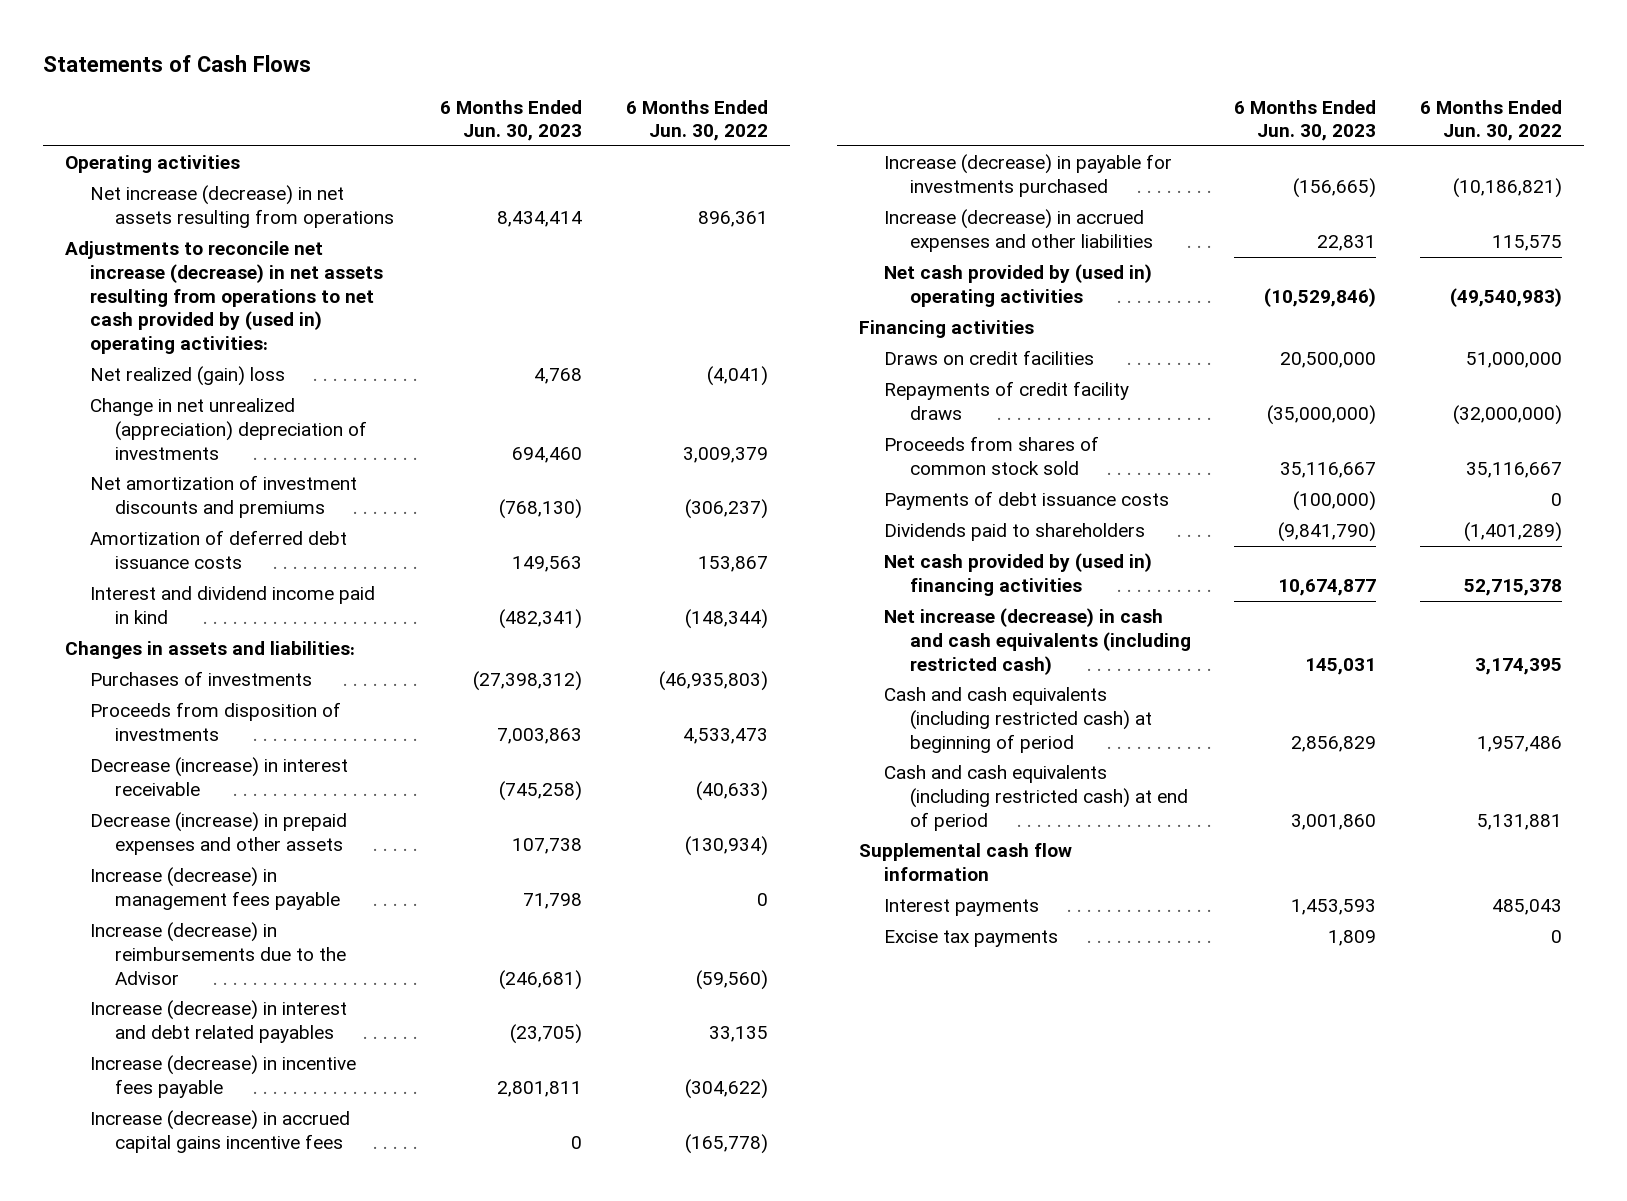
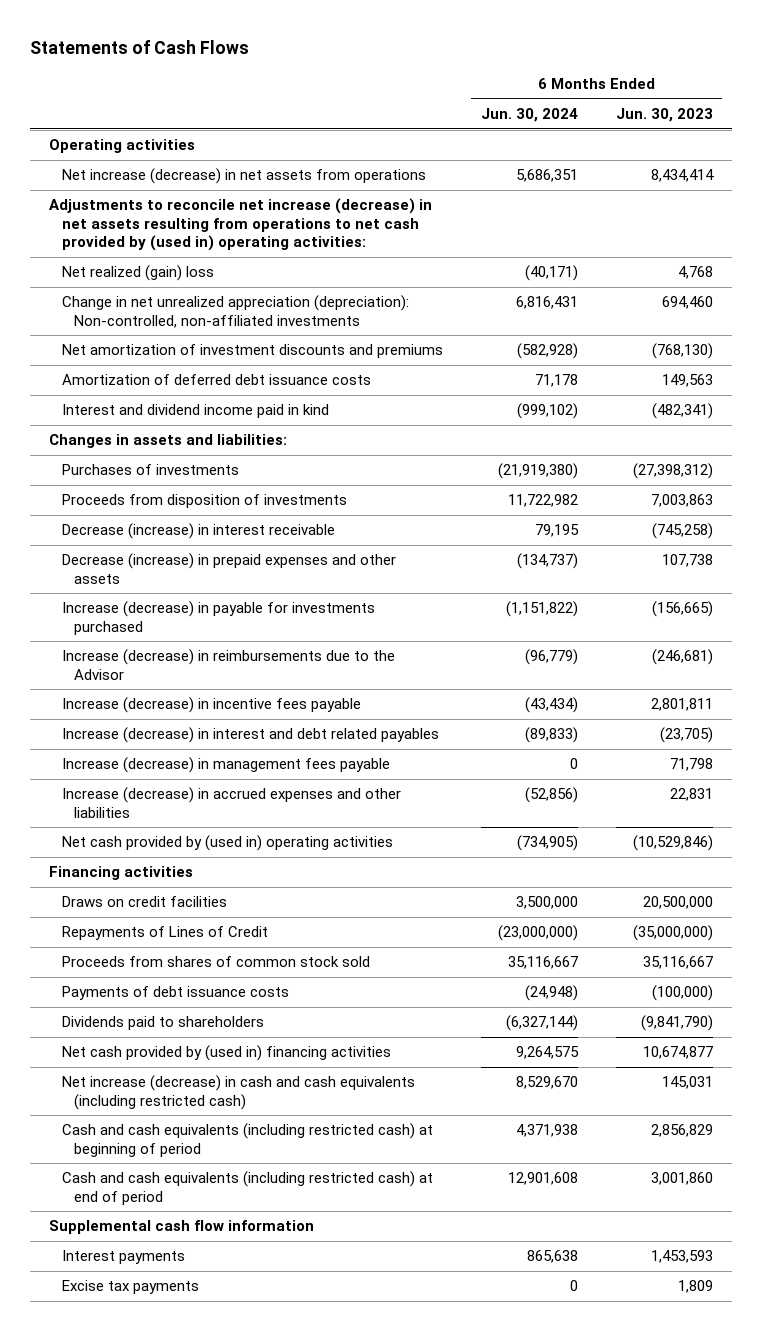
[625,99,768,142] 6 Months Ended Jun. 30, 2022 -> none
none -> [480,108,578,123] Jun. 30, 2024
[89,185,395,228] Net increase (decrease) in net assets resulting from operations -> [61,168,426,185] Net increase (decrease) in net assets from operations
[89,398,368,460] Change in net unrealized (appreciation) depreciation of investments -> [61,295,409,328] Change in net unrealized appreciation (depreciation): Non-controlled, non-affiliated investments
[884,154,1173,197] Increase (decrease) in payable for investments purchased -> [61,601,375,635] Increase (decrease) in payable for investments purchased
[89,1110,350,1153] Increase (decrease) in accrued capital gains incentive fees -> none
[89,1000,347,1043] Increase (decrease) in interest and debt related payables -> [61,727,439,744] Increase (decrease) in interest and debt related payables
[89,867,341,910] Increase (decrease) in management fees payable -> [61,757,390,774] Increase (decrease) in management fees payable
[884,381,1130,420] Repayments of credit facility draws -> [61,926,268,941] Repayments of Lines of Credit

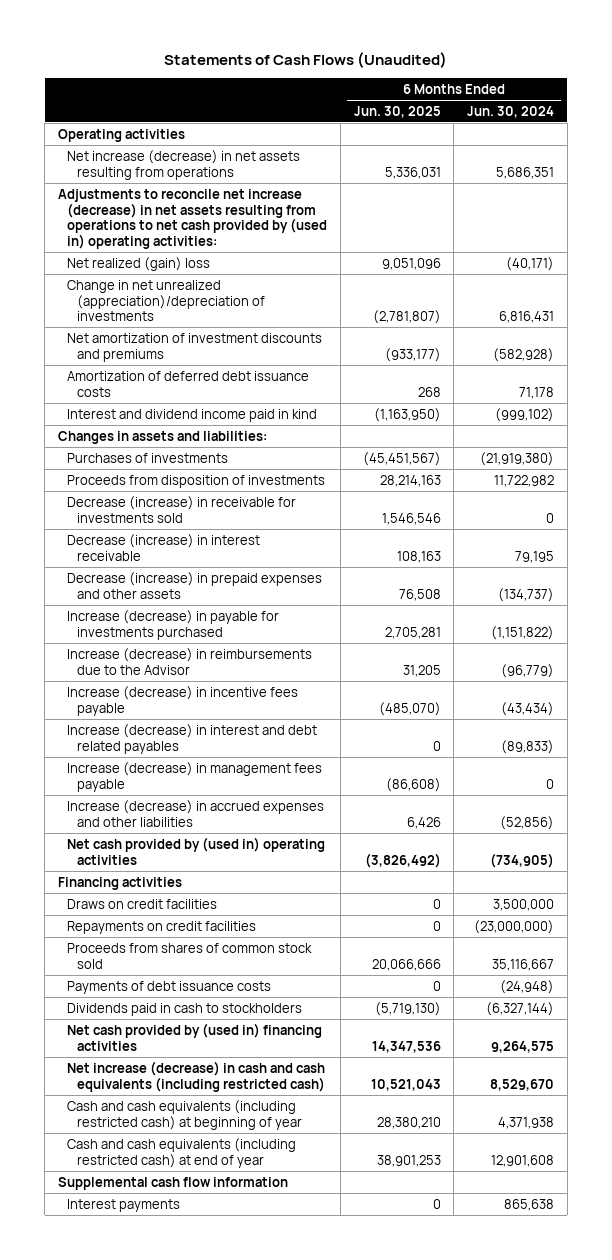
[30,39,250,54] Statements of Cash Flows -> [163,52,447,69] Statements of Cash Flows (Unaudited)
[615,108,713,123] Jun. 30, 2023 -> none
none -> [353,105,441,118] Jun. 30, 2025
[61,168,426,185] Net increase (decrease) in net assets from operations -> [67,149,301,180] Net increase (decrease) in net assets resulting from operations
[61,295,409,328] Change in net unrealized appreciation (depreciation): Non-controlled, non-affiliated investments -> [67,279,265,322] Change in net unrealized (appreciation)/depreciation of investments
none -> [67,495,297,523] Decrease (increase) in receivable for investments sold
[61,926,268,941] Repayments of Lines of Credit -> [67,920,257,934] Repayments on credit facilities
[61,1016,264,1031] Dividends paid to shareholders -> [67,1002,303,1016] Dividends paid in cash to stockholders
[61,1123,433,1157] Cash and cash equivalents (including restricted cash) at beginning of period -> [67,1099,302,1130] Cash and cash equivalents (including restricted cash) at beginning of year
[61,1171,433,1205] Cash and cash equivalents (including restricted cash) at end of period -> [67,1137,297,1168] Cash and cash equivalents (including restricted cash) at end of year
[61,1280,199,1295] Excise tax payments -> none

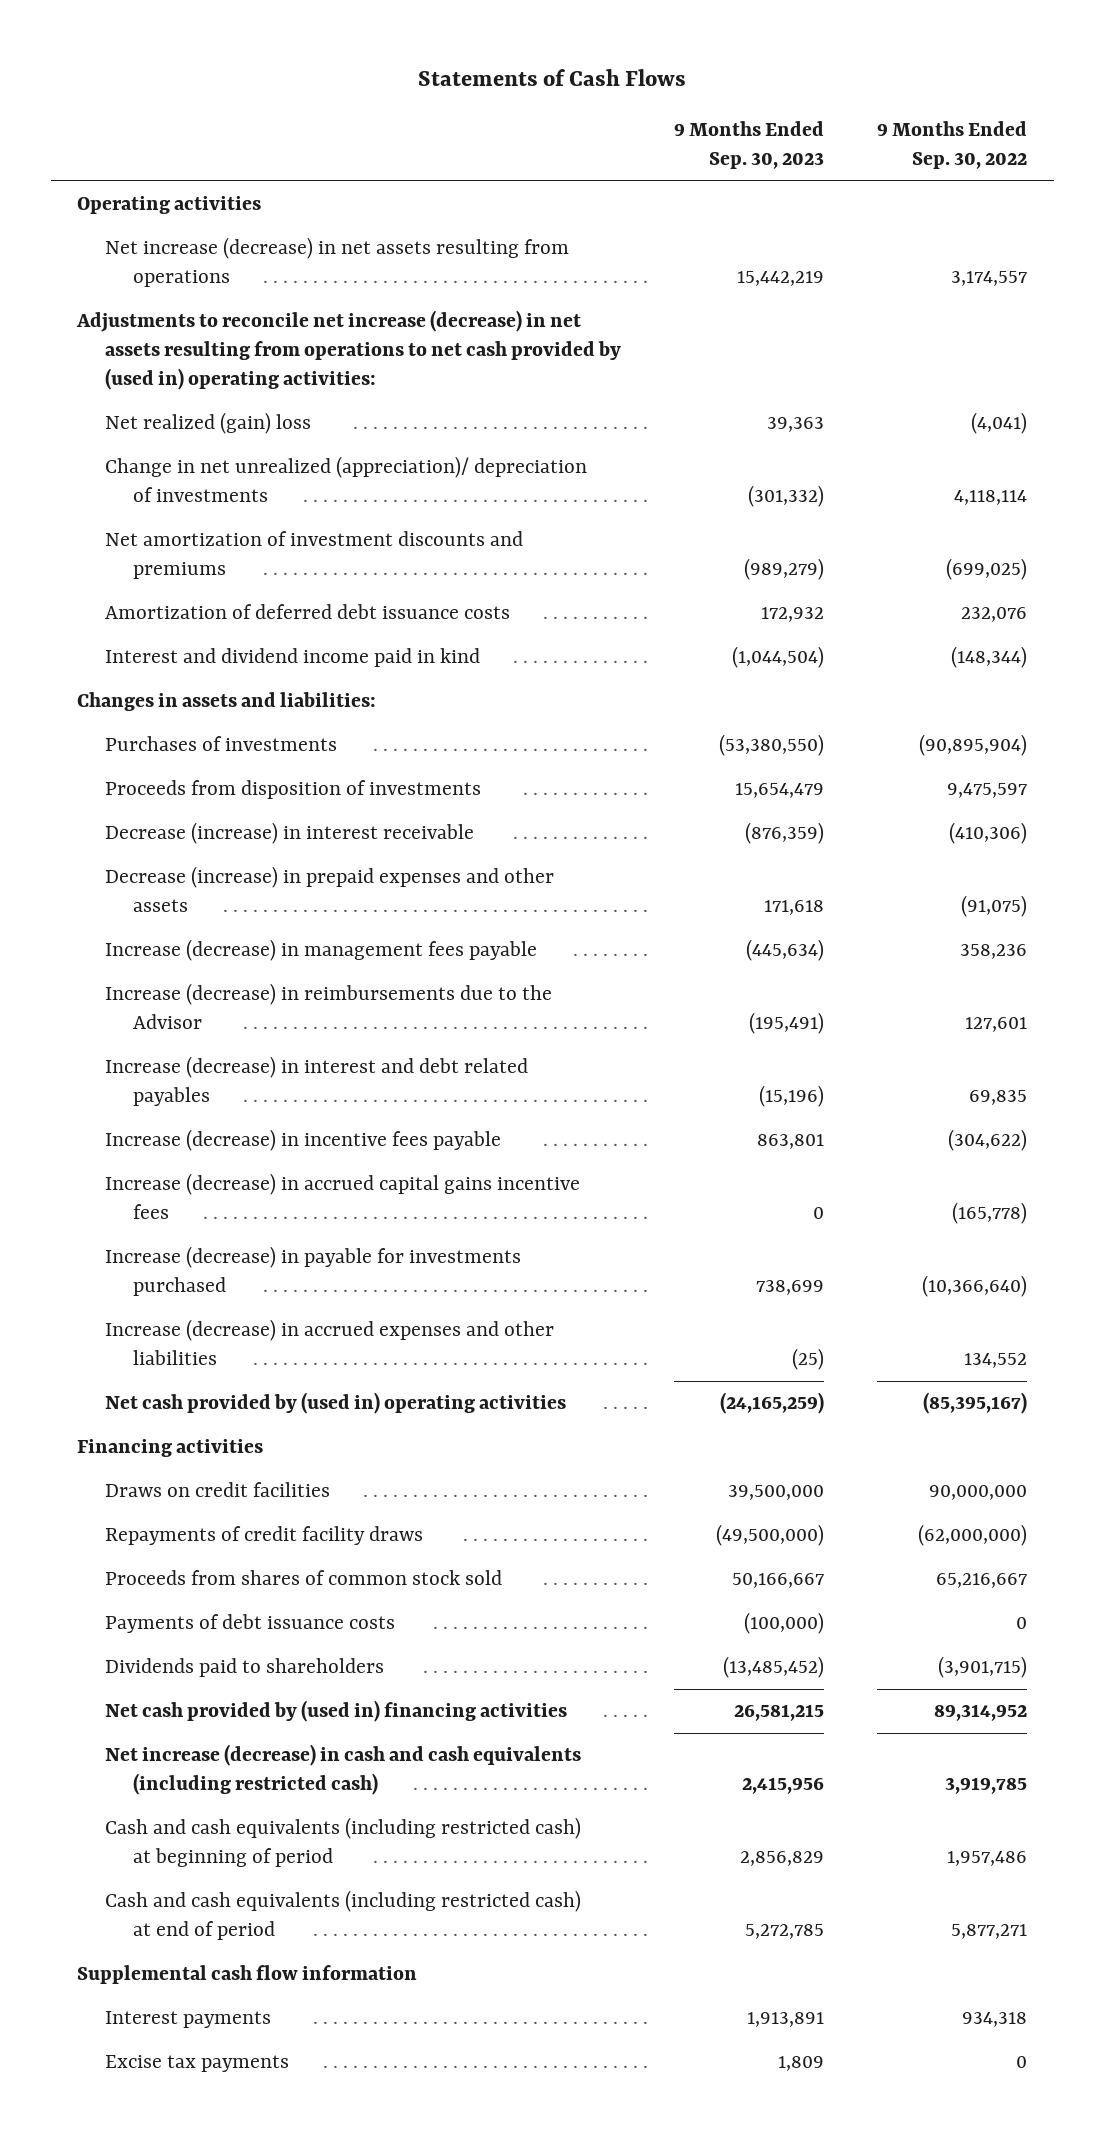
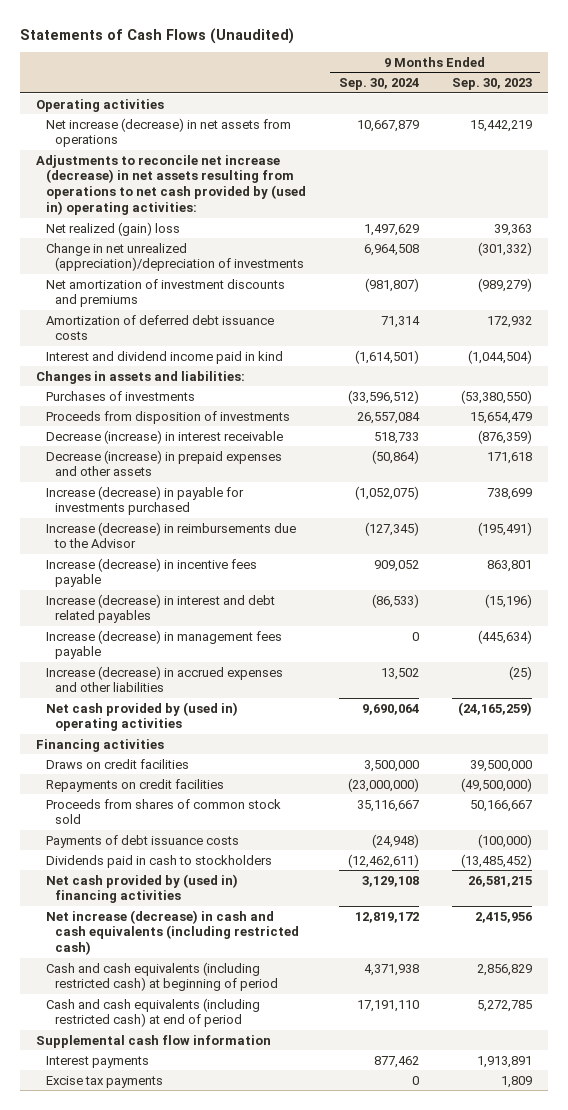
[418,68,687,86] Statements of Cash Flows -> [19,27,294,44] Statements of Cash Flows (Unaudited)
[877,121,1028,170] 9 Months Ended Sep. 30, 2022 -> none
none -> [338,78,419,91] Sep. 30, 2024
[105,237,570,288] Net increase (decrease) in net assets resulting from operations -> [45,117,291,148] Net increase (decrease) in net assets from operations
[105,456,588,503] Change in net unrealized (appreciation)/ depreciation of investments -> [45,242,305,272] Change in net unrealized (appreciation)/depreciation of investments
[105,1246,522,1297] Increase (decrease) in payable for investments purchased -> [45,485,244,516] Increase (decrease) in payable for investments purchased
[105,1173,581,1220] Increase (decrease) in accrued capital gains incentive fees -> none
[105,1056,529,1107] Increase (decrease) in interest and debt related payables -> [45,593,275,624] Increase (decrease) in interest and debt related payables
[105,939,538,962] Increase (decrease) in management fees payable -> [45,629,282,660] Increase (decrease) in management fees payable
[105,1526,424,1546] Repayments of credit facility draws -> [45,778,224,792] Repayments on credit facilities
[105,1658,385,1678] Dividends paid to shareholders -> [45,854,272,868] Dividends paid in cash to stockholders

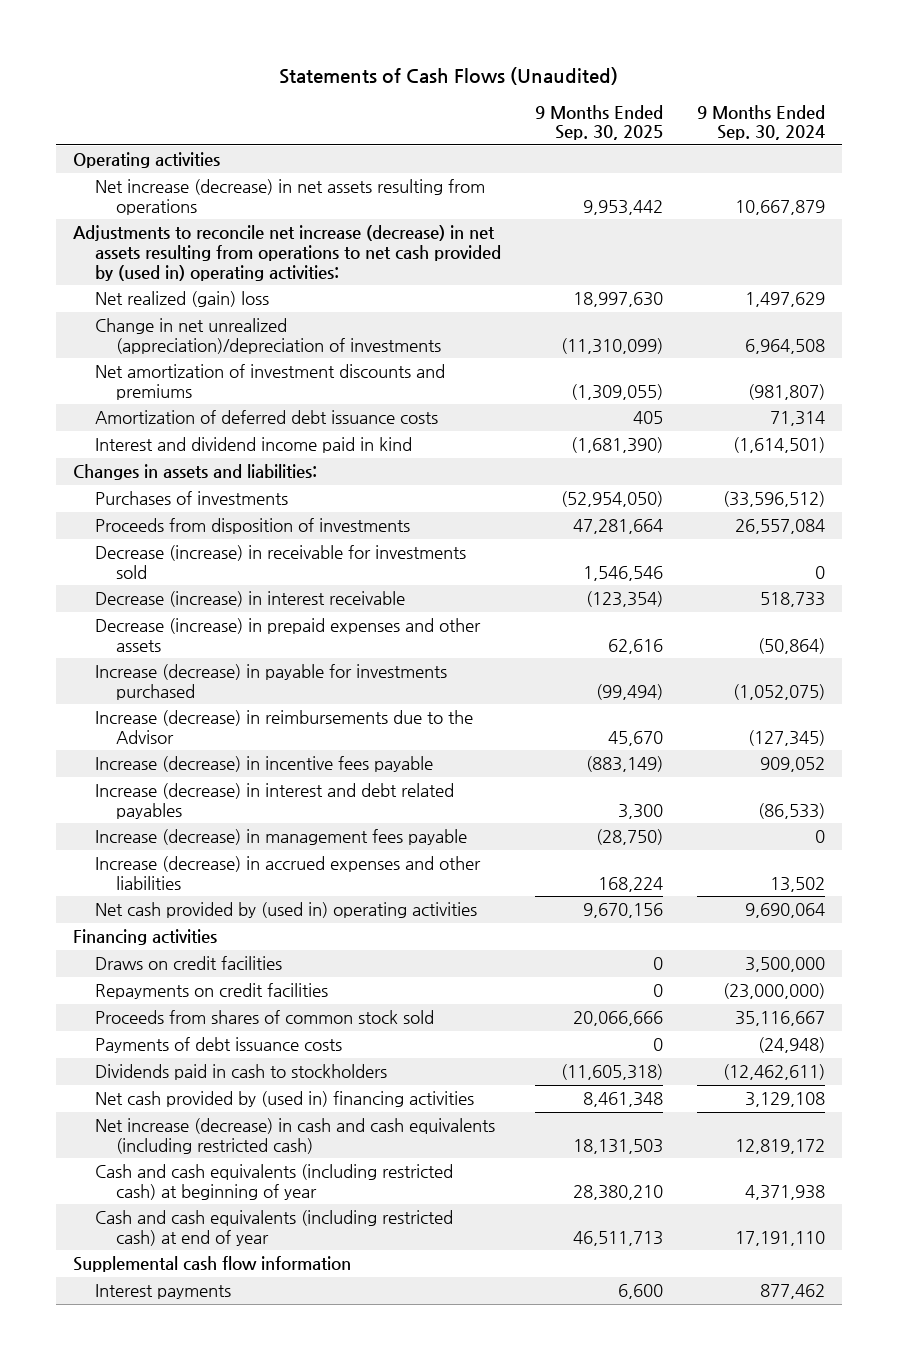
[451,78,532,91] Sep. 30, 2023 -> none
none -> [535,104,664,141] 9 Months Ended Sep. 30, 2025
[45,117,291,148] Net increase (decrease) in net assets from operations -> [94,179,485,215] Net increase (decrease) in net assets resulting from operations
none -> [94,545,466,579] Decrease (increase) in receivable for investments sold
[45,961,279,992] Cash and cash equivalents (including restricted cash) at beginning of period -> [94,1164,453,1200] Cash and cash equivalents (including restricted cash) at beginning of year
[45,997,260,1028] Cash and cash equivalents (including restricted cash) at end of period -> [94,1210,453,1246] Cash and cash equivalents (including restricted cash) at end of year
[45,1075,163,1088] Excise tax payments -> none

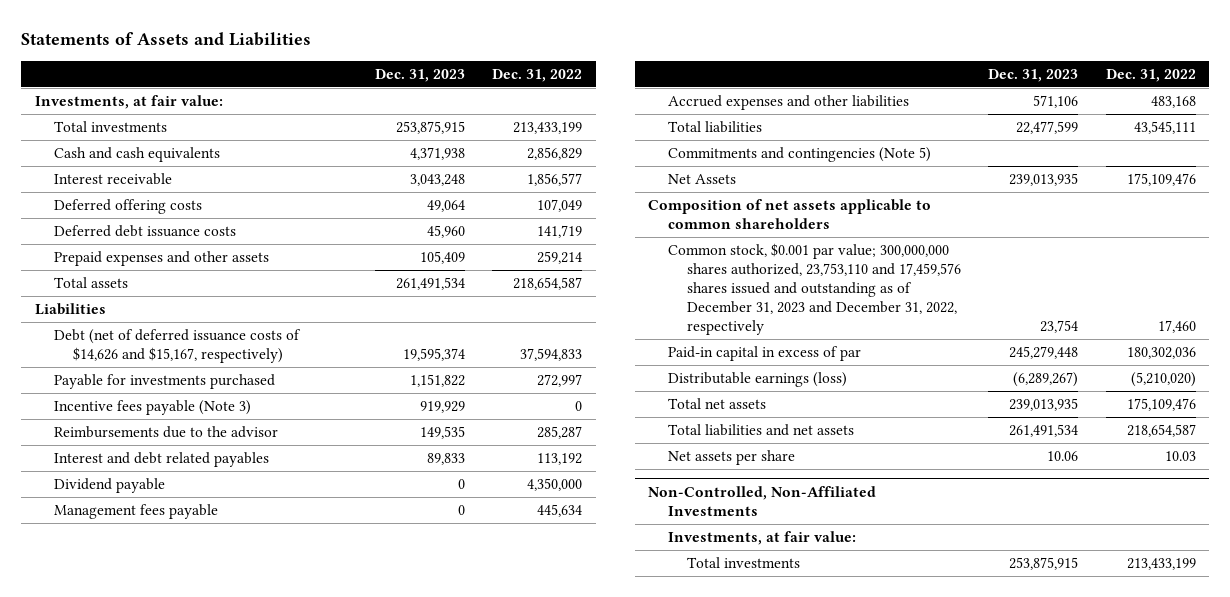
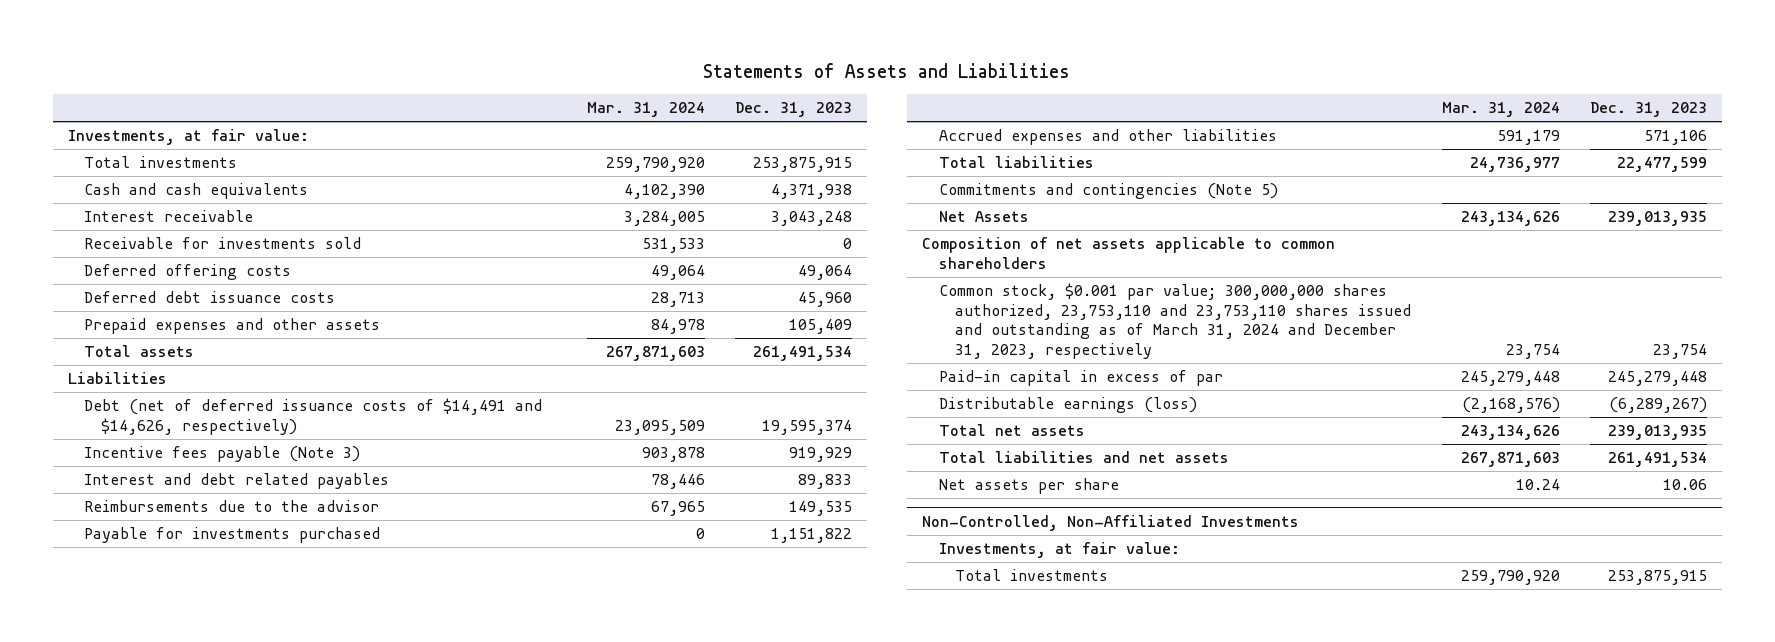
[492,68,583,82] Dec. 31, 2022 -> none
none -> [587,101,706,117] Mar. 31, 2024
none -> [84,237,362,250] Receivable for investments sold
[54,329,302,364] Debt (net of deferred issuance costs of $14,626 and $15,167, respectively) -> [84,398,543,435] Debt (net of deferred issuance costs of $14,491 and $14,626, respectively)
[54,478,166,494] Dividend payable -> none
[54,504,219,520] Management fees payable -> none
[54,426,279,439] Reimbursements due to the advisor -> [84,500,380,513] Reimbursements due to the advisor
[54,374,276,390] Payable for investments purchased -> [84,527,381,544] Payable for investments purchased
[667,243,961,336] Common stock, $0.001 par value; 300,000,000 shares authorized, 23,753,110 and 17,459,576 shares issued and outstanding as of December 31, 2023 and December 31, 2022, respectively -> [938,283,1412,359] Common stock, $0.001 par value; 300,000,000 shares authorized, 23,753,110 and 23,753,110 shares issued and outstanding as of March 31, 2024 and December 31, 2023, respectively

